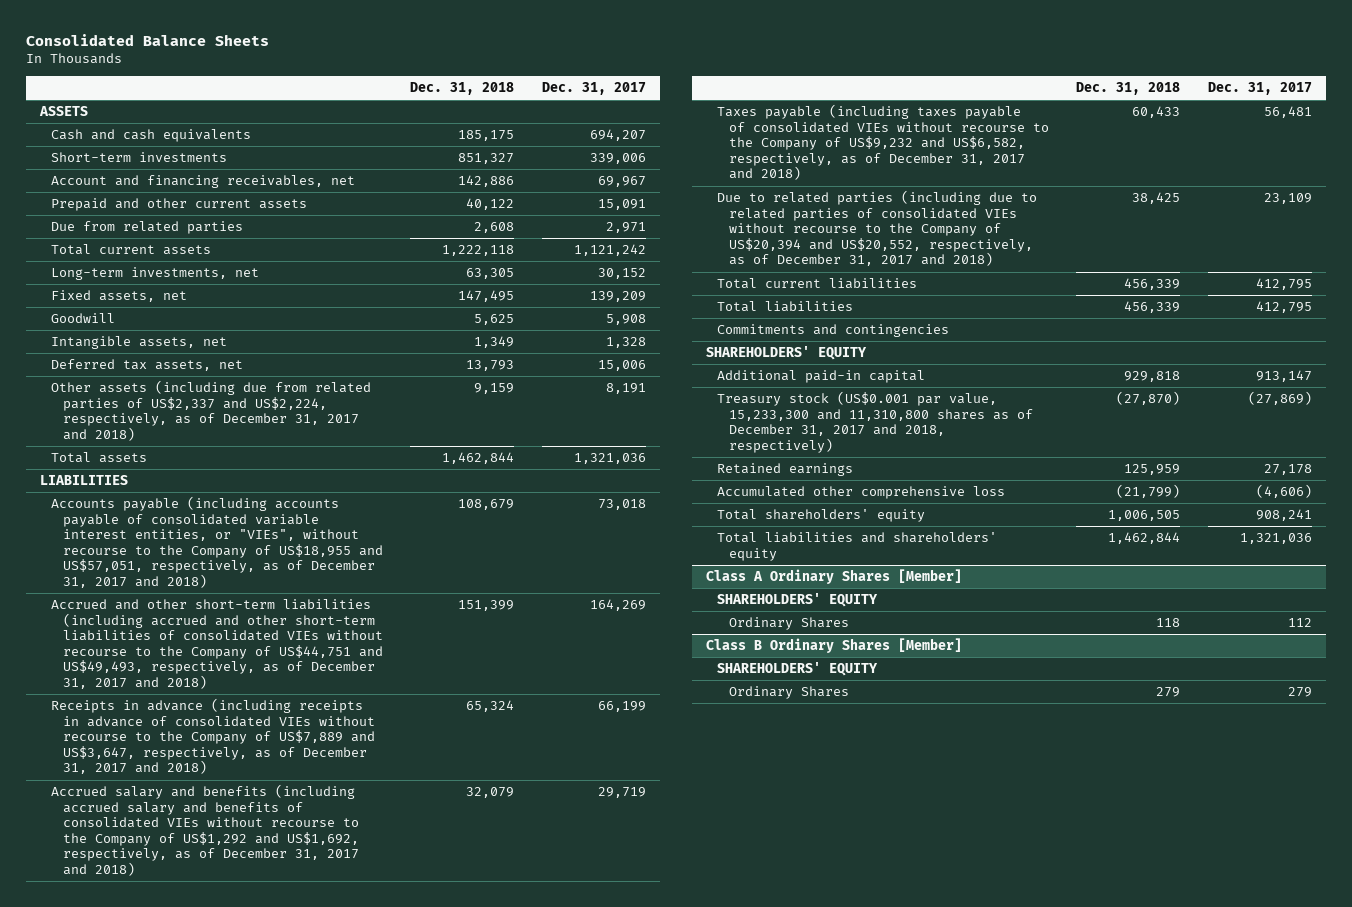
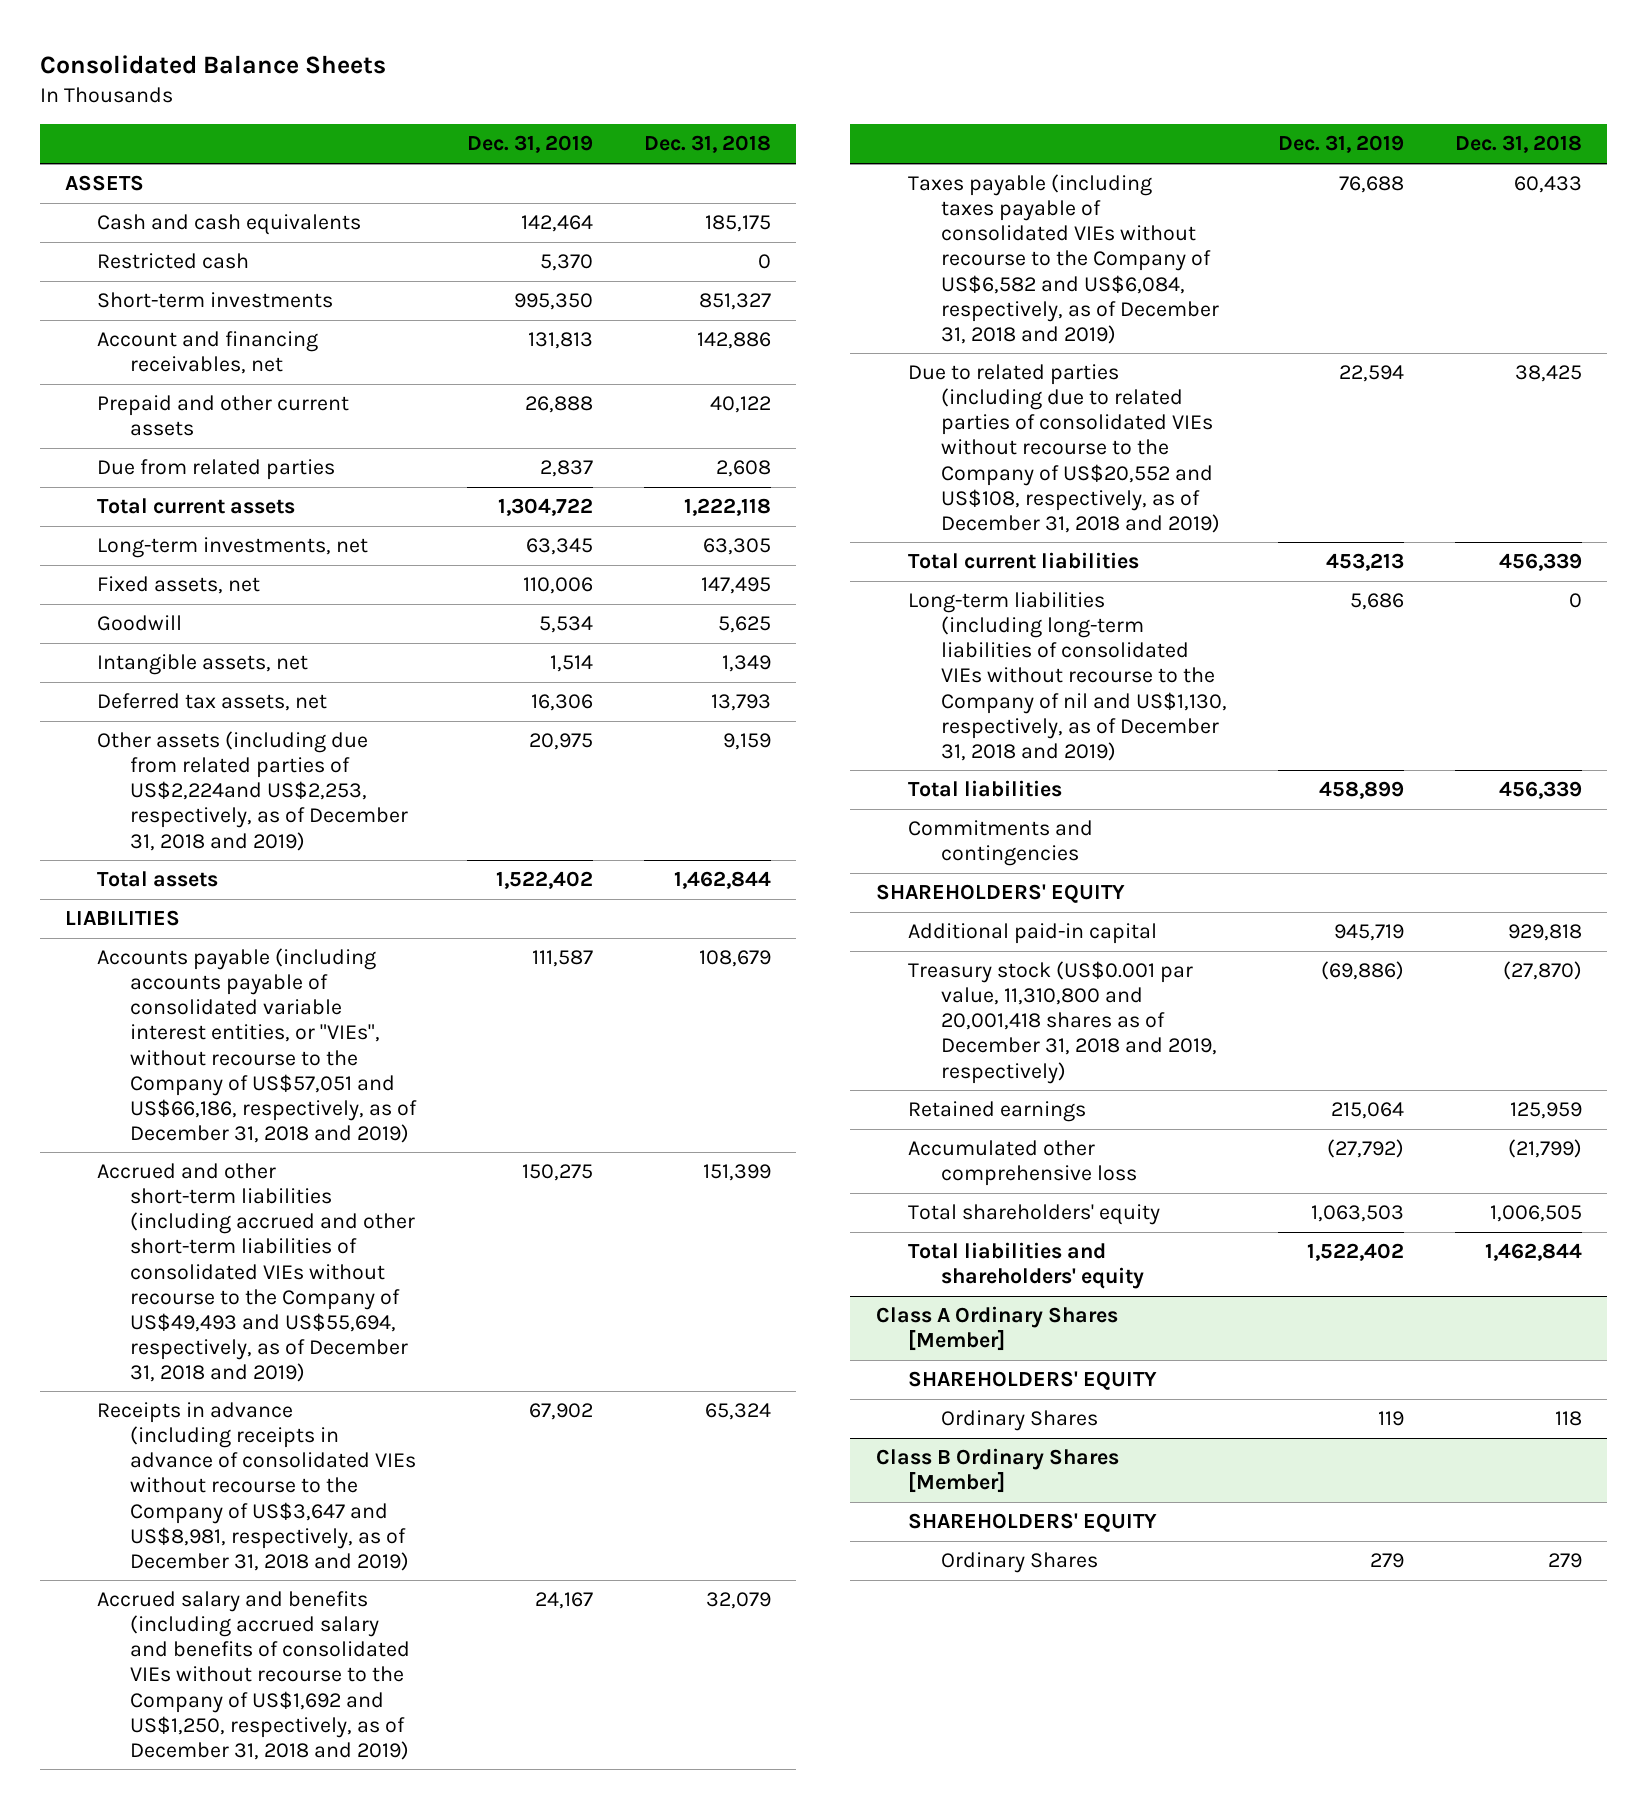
[542,81,647,95] Dec. 31, 2017 -> none
none -> [466,135,593,154] Dec. 31, 2019
none -> [97,253,250,270] Restricted cash
[51,380,372,441] Other assets (including due from related parties of US$2,337 and US$2,224, respectively, as of December 31, 2017 and 2018) -> [97,731,408,851] Other assets (including due from related parties of US$2,224and US$2,253, respectively, as of December 31, 2018 and 2019)
[51,496,383,588] Accounts payable (including accounts payable of consolidated variable interest entities, or "VIEs", without recourse to the Company of US$18,955 and US$57,051, respectively, as of December 31, 2017 and 2018) -> [97,948,417,1143] Accounts payable (including accounts payable of consolidated variable interest entities, or "VIEs", without recourse to the Company of US$57,051 and US$66,186, respectively, as of December 31, 2018 and 2019)
[51,599,383,689] Accrued and other short-term liabilities (including accrued and other short-term liabilities of consolidated VIEs without recourse to the Company of US$44,751 and US$49,493, respectively, as of December 31, 2017 and 2018) -> [97,1163,415,1382] Accrued and other short-term liabilities (including accrued and other short-term liabilities of consolidated VIEs without recourse to the Company of US$49,493 and US$55,694, respectively, as of December 31, 2018 and 2019)
[51,698,375,775] Receipts in advance (including receipts in advance of consolidated VIEs without recourse to the Company of US$7,889 and US$3,647, respectively, as of December 31, 2017 and 2018) -> [97,1402,416,1571] Receipts in advance (including receipts in advance of consolidated VIEs without recourse to the Company of US$3,647 and US$8,981, respectively, as of December 31, 2018 and 2019)
[51,784,359,876] Accrued salary and benefits (including accrued salary and benefits of consolidated VIEs without recourse to the Company of US$1,292 and US$1,692, respectively, as of December 31, 2017 and 2018) -> [97,1591,410,1760] Accrued salary and benefits (including accrued salary and benefits of consolidated VIEs without recourse to the Company of US$1,692 and US$1,250, respectively, as of December 31, 2018 and 2019)
[717,104,1049,181] Taxes payable (including taxes payable of consolidated VIEs without recourse to the Company of US$9,232 and US$6,582, respectively, as of December 31, 2017 and 2018) -> [908,174,1219,344] Taxes payable (including taxes payable of consolidated VIEs without recourse to the Company of US$6,582 and US$6,084, respectively, as of December 31, 2018 and 2019)
[717,190,1038,267] Due to related parties (including due to related parties of consolidated VIEs without recourse to the Company of US$20,394 and US$20,552, respectively, as of December 31, 2017 and 2018) -> [908,364,1220,533] Due to related parties (including due to related parties of consolidated VIEs without recourse to the Company of US$20,552 and US$108, respectively, as of December 31, 2018 and 2019)
none -> [908,592,1227,761] Long-term liabilities (including long-term liabilities of consolidated VIEs without recourse to the Company of nil and US$1,130, respectively, as of December 31, 2018 and 2019)
[717,391,1033,453] Treasury stock (US$0.001 par value, 15,233,300 and 11,310,800 shares as of December 31, 2017 and 2018, respectively) -> [908,961,1217,1084] Treasury stock (US$0.001 par value, 11,310,800 and 20,001,418 shares as of December 31, 2018 and 2019, respectively)

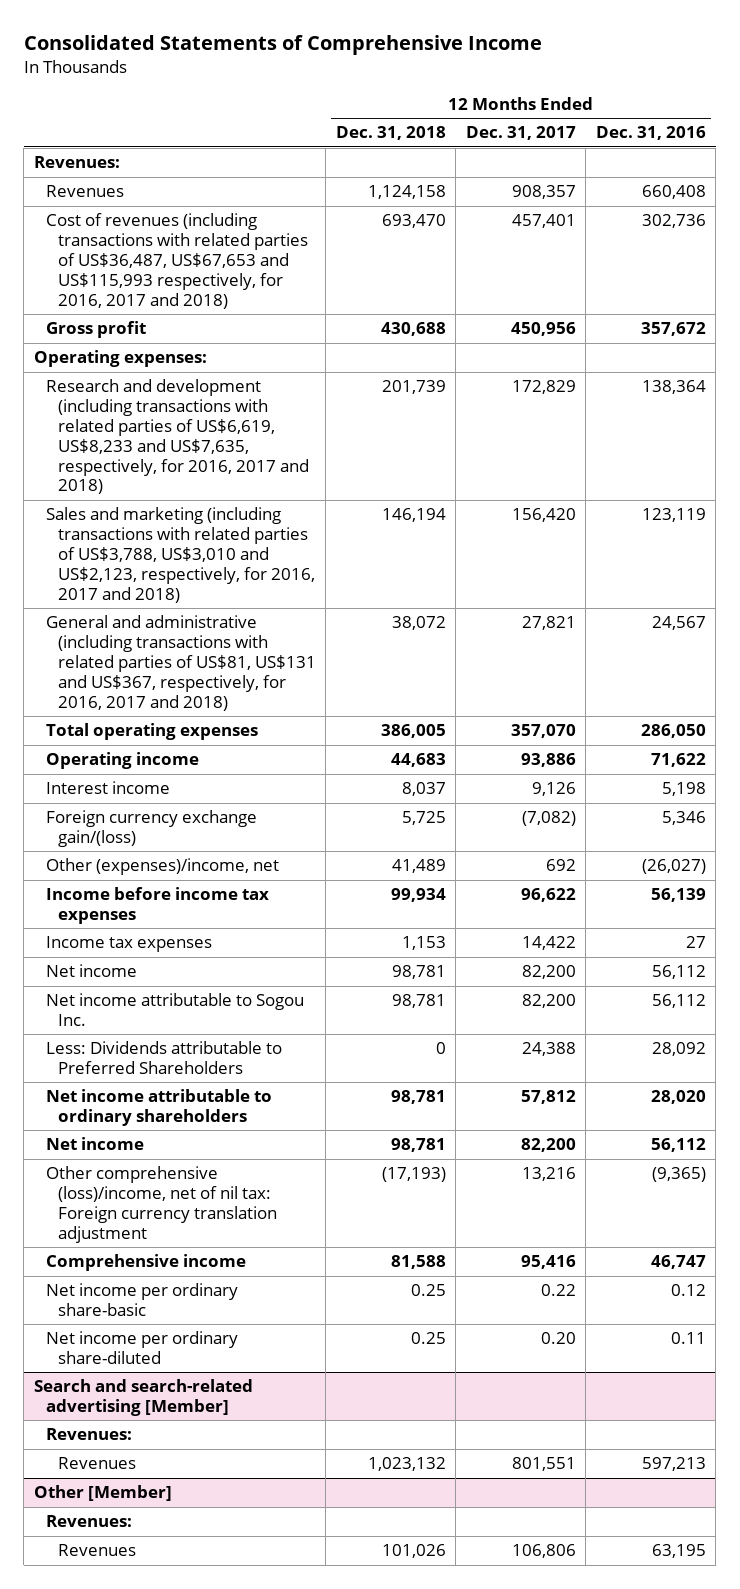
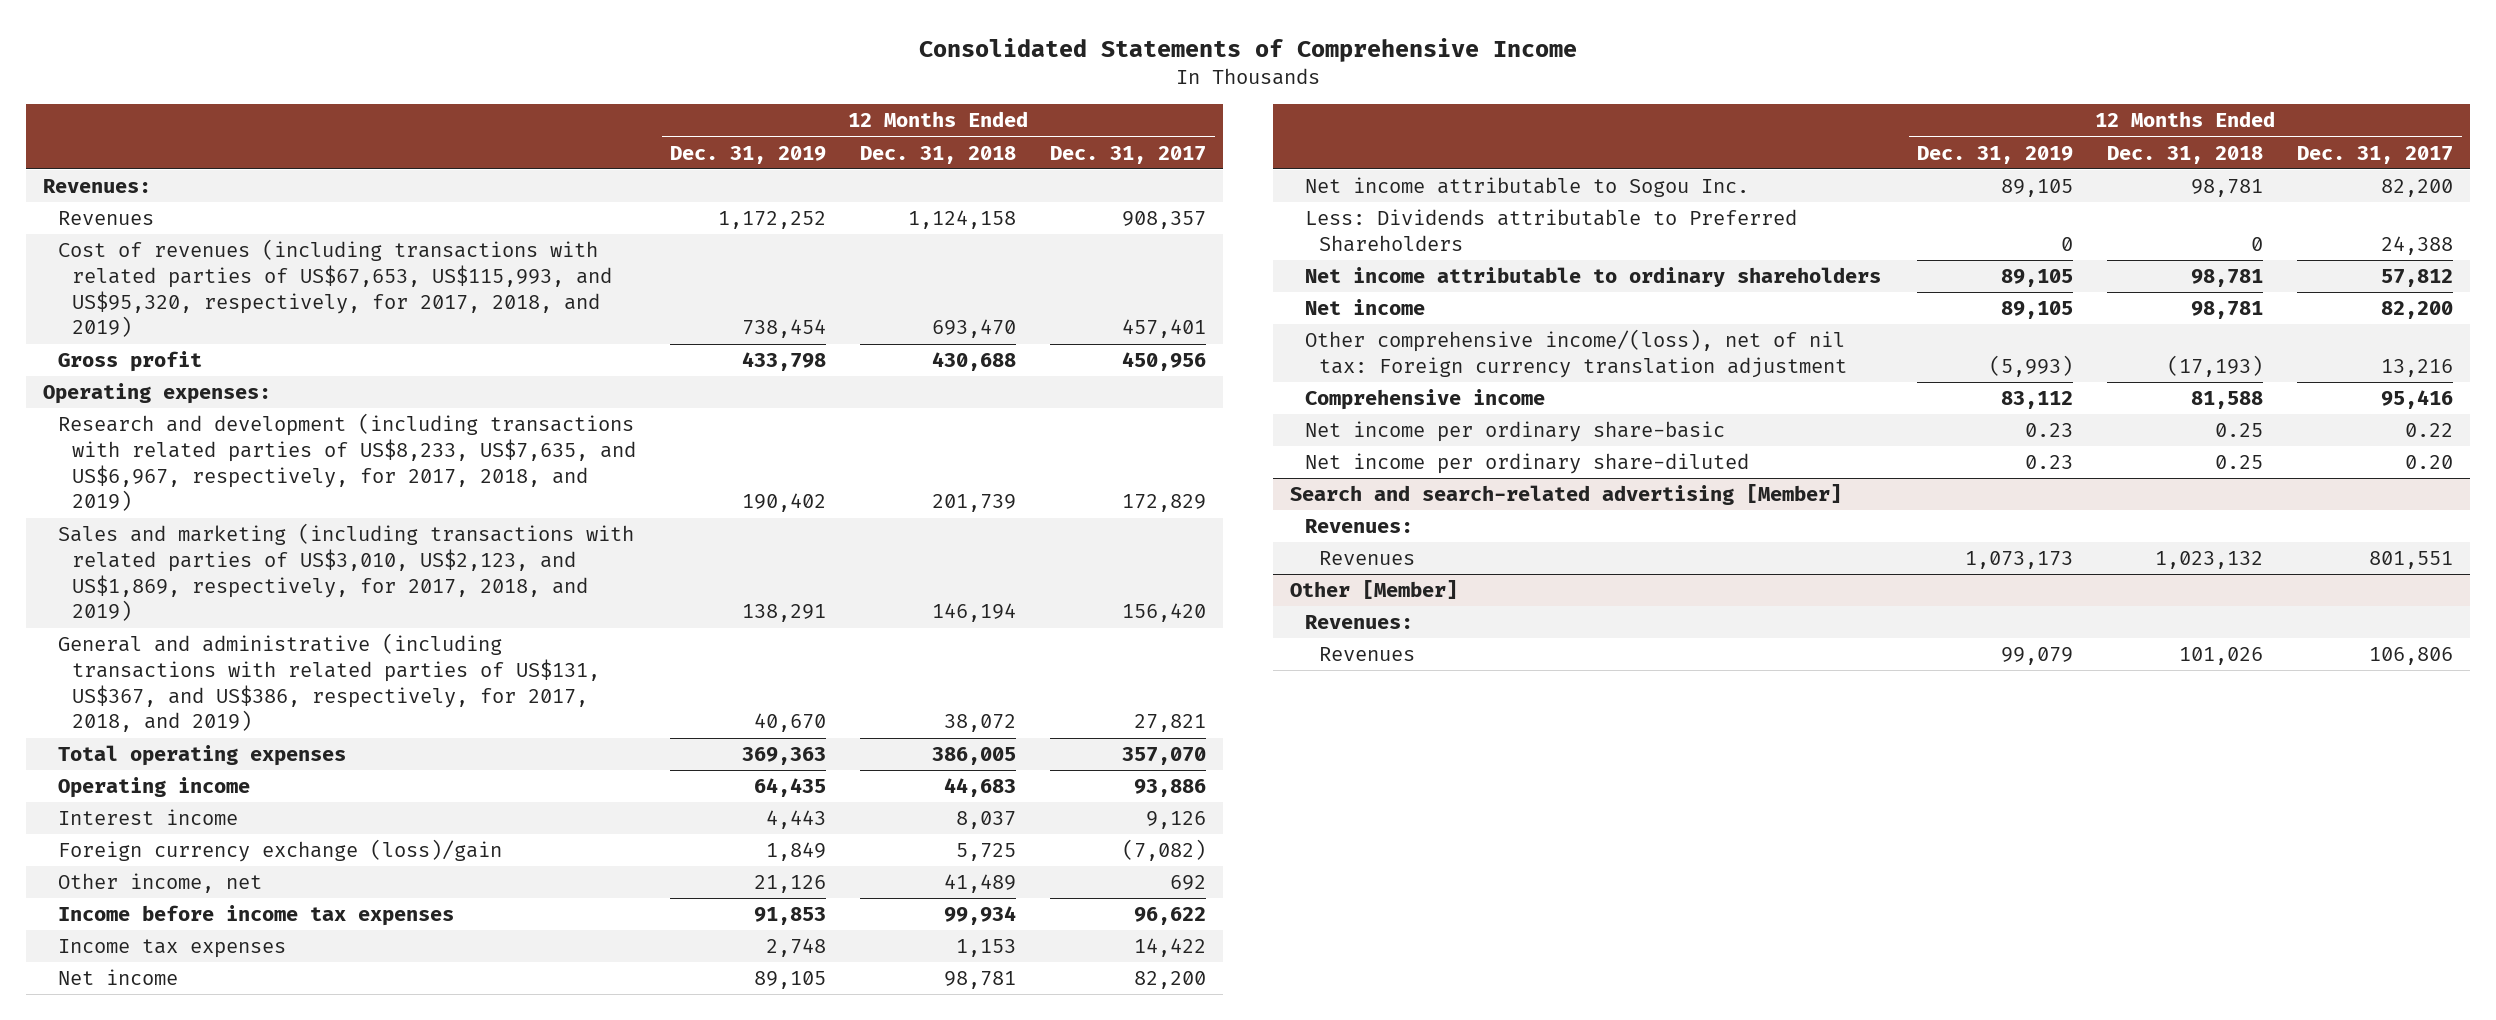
[595,126,706,141] Dec. 31, 2016 -> none
none -> [670,145,827,164] Dec. 31, 2019
[45,213,308,309] Cost of revenues (including transactions with related parties of US$36,487, US$67,653 and US$115,993 respectively, for 2016, 2017 and 2018) -> [57,239,613,338] Cost of revenues (including transactions with related parties of US$67,653, US$115,993, and US$95,320, respectively, for 2017, 2018, and 2019)
[45,379,309,495] Research and development (including transactions with related parties of US$6,619, US$8,233 and US$7,635, respectively, for 2016, 2017 and 2018) -> [57,413,637,512] Research and development (including transactions with related parties of US$8,233, US$7,635, and US$6,967, respectively, for 2017, 2018, and 2019)
[45,507,315,603] Sales and marketing (including transactions with related parties of US$3,788, US$3,010 and US$2,123, respectively, for 2016, 2017 and 2018) -> [57,523,634,622] Sales and marketing (including transactions with related parties of US$3,010, US$2,123, and US$1,869, respectively, for 2017, 2018, and 2019)
[45,615,316,711] General and administrative (including transactions with related parties of US$81, US$131 and US$367, respectively, for 2016, 2017 and 2018) -> [57,633,601,733] General and administrative (including transactions with related parties of US$131, US$367, and US$386, respectively, for 2017, 2018, and 2019)
[45,810,257,848] Foreign currency exchange gain/(loss) -> [57,839,502,863] Foreign currency exchange (loss)/gain
[45,858,279,876] Other (expenses)/income, net -> [57,873,262,894] Other income, net
[45,1166,277,1243] Other comprehensive (loss)/income, net of nil tax: Foreign currency translation adjustment -> [1304,329,1848,378] Other comprehensive income/(loss), net of nil tax: Foreign currency translation adjustment

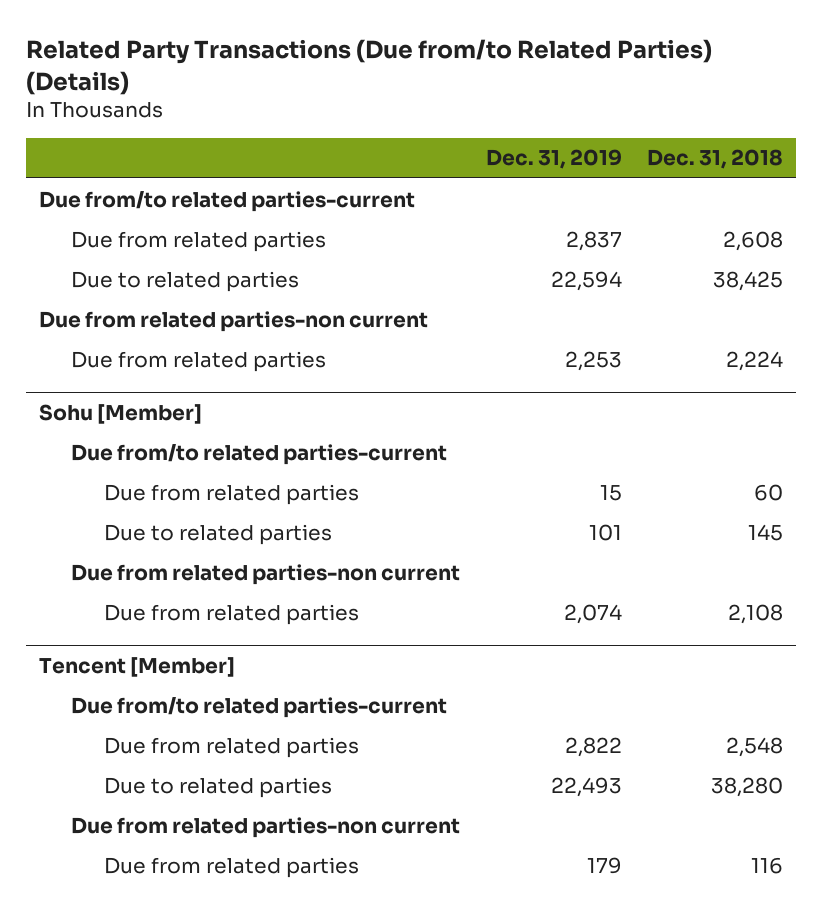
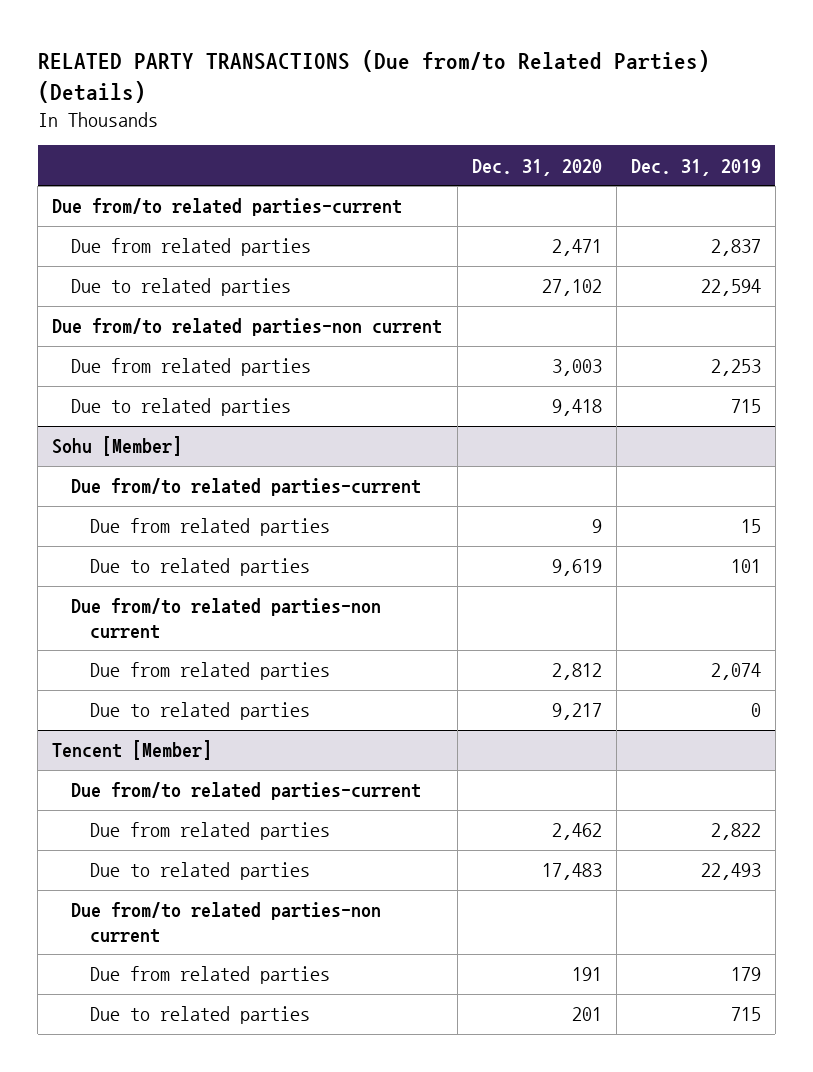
[25,38,712,95] Related Party Transactions (Due from/to Related Parties) (Details) -> [37,50,710,104] RELATED PARTY TRANSACTIONS (Due from/to Related Parties) (Details)
[647,149,784,170] Dec. 31, 2018 -> none
none -> [471,158,602,176] Dec. 31, 2020
[38,310,428,332] Due from related parties-non current -> [52,318,443,337] Due from/to related parties-non current
none -> [71,398,292,417] Due to related parties
[71,563,461,585] Due from related parties-non current -> [71,598,382,639] Due from/to related parties-non current
none -> [90,702,311,721] Due to related parties
[71,816,461,838] Due from related parties-non current -> [71,902,382,943] Due from/to related parties-non current
none -> [90,1006,311,1025] Due to related parties

